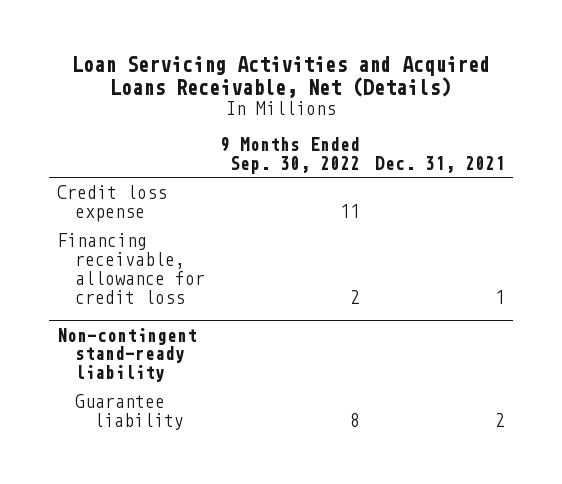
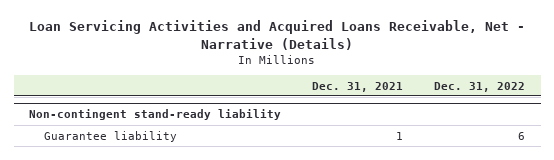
[71,56,490,99] Loan Servicing Activities and Acquired Loans Receivable, Net (Details) -> [29,20,526,50] Loan Servicing Activities and Acquired Loans Receivable, Net - Narrative (Details)
[220,136,361,174] 9 Months Ended Sep. 30, 2022 -> none
none -> [434,81,526,92] Dec. 31, 2022
[56,185,167,223] Credit loss expense -> none
[56,233,206,304] Financing receivable, allowance for credit loss -> none
[495,413,506,428] 2 -> [396,131,404,140] 1

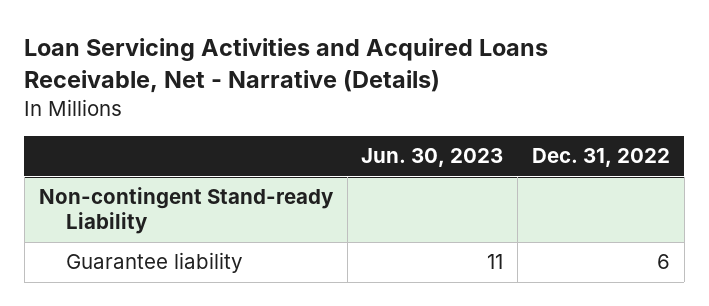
[312,81,404,92] Dec. 31, 2021 -> none
none -> [361,148,504,168] Jun. 30, 2023
[29,109,282,121] Non-contingent stand-ready liability -> [38,187,334,235] Non-contingent Stand-ready Liability

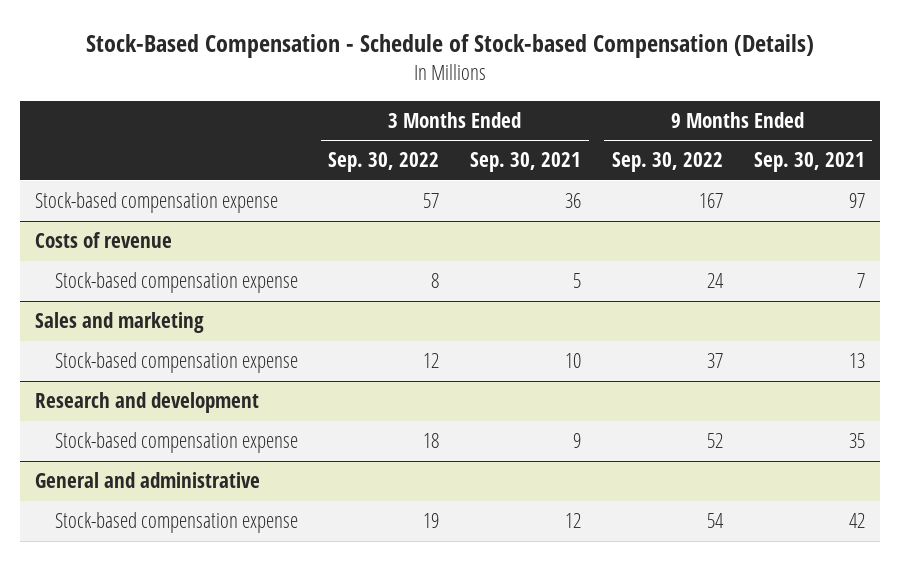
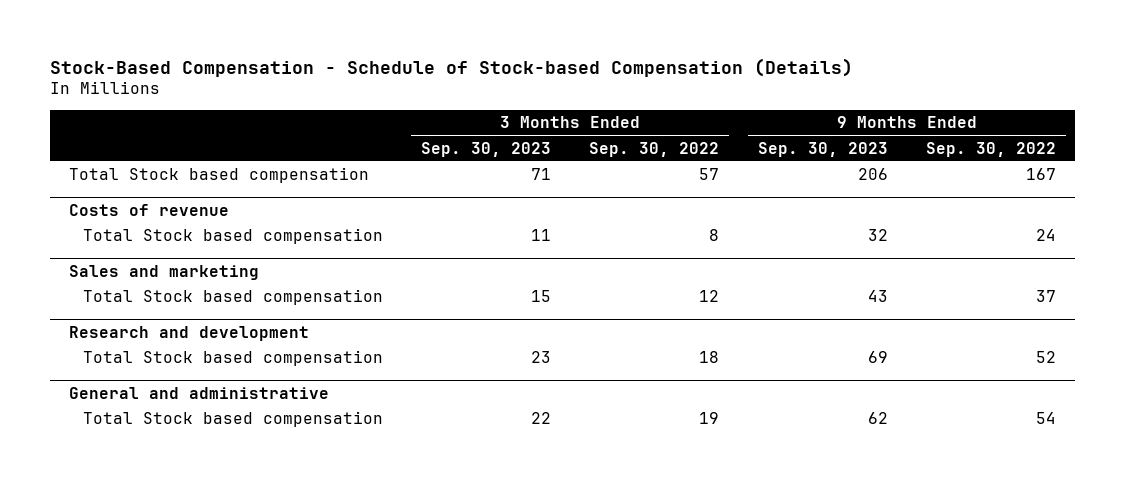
[470,152,582,173] Sep. 30, 2021 -> none
[753,152,865,173] Sep. 30, 2021 -> none
none -> [420,141,551,157] Sep. 30, 2023
none -> [757,141,888,157] Sep. 30, 2023
[35,192,279,214] Stock-based compensation expense -> [68,167,369,184] Total Stock based compensation
[54,272,298,294] Stock-based compensation expense -> [82,228,383,245] Total Stock based compensation
[54,352,298,374] Stock-based compensation expense -> [82,289,383,306] Total Stock based compensation
[54,432,298,454] Stock-based compensation expense -> [82,350,383,367] Total Stock based compensation
[54,512,298,534] Stock-based compensation expense -> [82,411,383,428] Total Stock based compensation

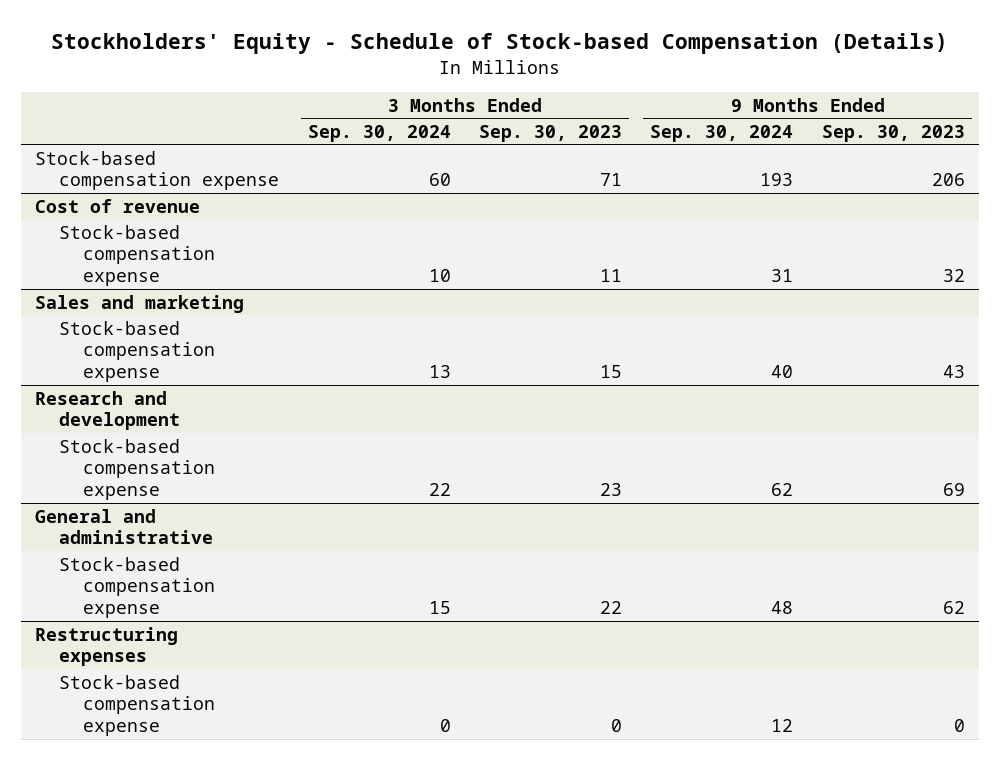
[49,57,853,77] Stock-Based Compensation - Schedule of Stock-based Compensation (Details) -> [51,33,949,55] Stockholders' Equity - Schedule of Stock-based Compensation (Details)
[589,141,720,157] Sep. 30, 2022 -> none
[925,141,1056,157] Sep. 30, 2022 -> none
none -> [307,124,451,142] Sep. 30, 2024
none -> [650,124,794,142] Sep. 30, 2024
[68,167,369,184] Total Stock based compensation -> [35,150,280,191] Stock-based compensation expense
[68,203,229,216] Costs of revenue -> [35,198,201,213] Cost of revenue
[82,228,383,245] Total Stock based compensation -> [59,224,216,286] Stock-based compensation expense
[82,289,383,306] Total Stock based compensation -> [59,320,216,382] Stock-based compensation expense
[82,350,383,367] Total Stock based compensation -> [59,438,216,500] Stock-based compensation expense
[82,411,383,428] Total Stock based compensation -> [59,556,216,618] Stock-based compensation expense
none -> [35,626,179,667] Restructuring expenses
none -> [59,674,216,736] Stock-based compensation expense

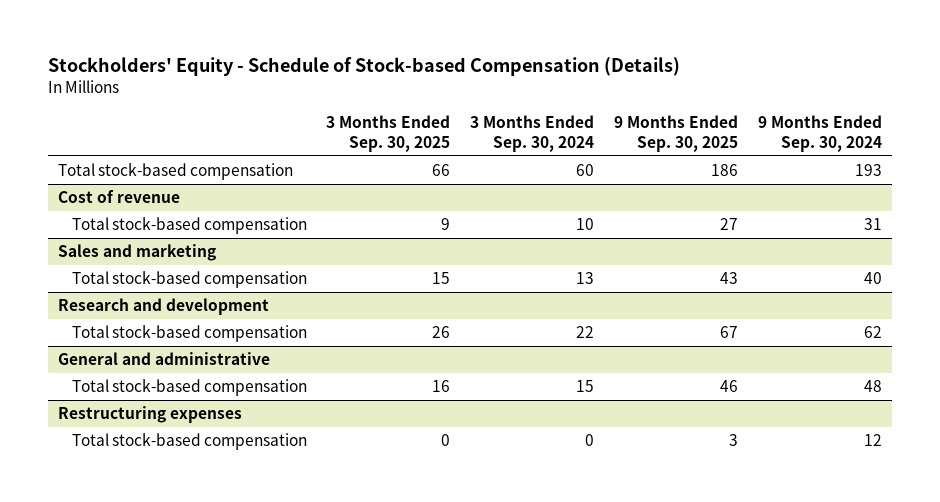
[479,124,623,142] Sep. 30, 2023 -> none
[821,124,965,142] Sep. 30, 2023 -> none
none -> [326,114,451,152] 3 Months Ended Sep. 30, 2025
none -> [613,114,738,152] 9 Months Ended Sep. 30, 2025
[35,150,280,191] Stock-based compensation expense -> [57,163,293,181] Total stock-based compensation
[59,224,216,286] Stock-based compensation expense -> [71,217,307,235] Total stock-based compensation
[59,320,216,382] Stock-based compensation expense -> [71,271,307,289] Total stock-based compensation
[59,438,216,500] Stock-based compensation expense -> [71,325,307,343] Total stock-based compensation
[59,556,216,618] Stock-based compensation expense -> [71,379,307,397] Total stock-based compensation
[59,674,216,736] Stock-based compensation expense -> [71,433,307,451] Total stock-based compensation

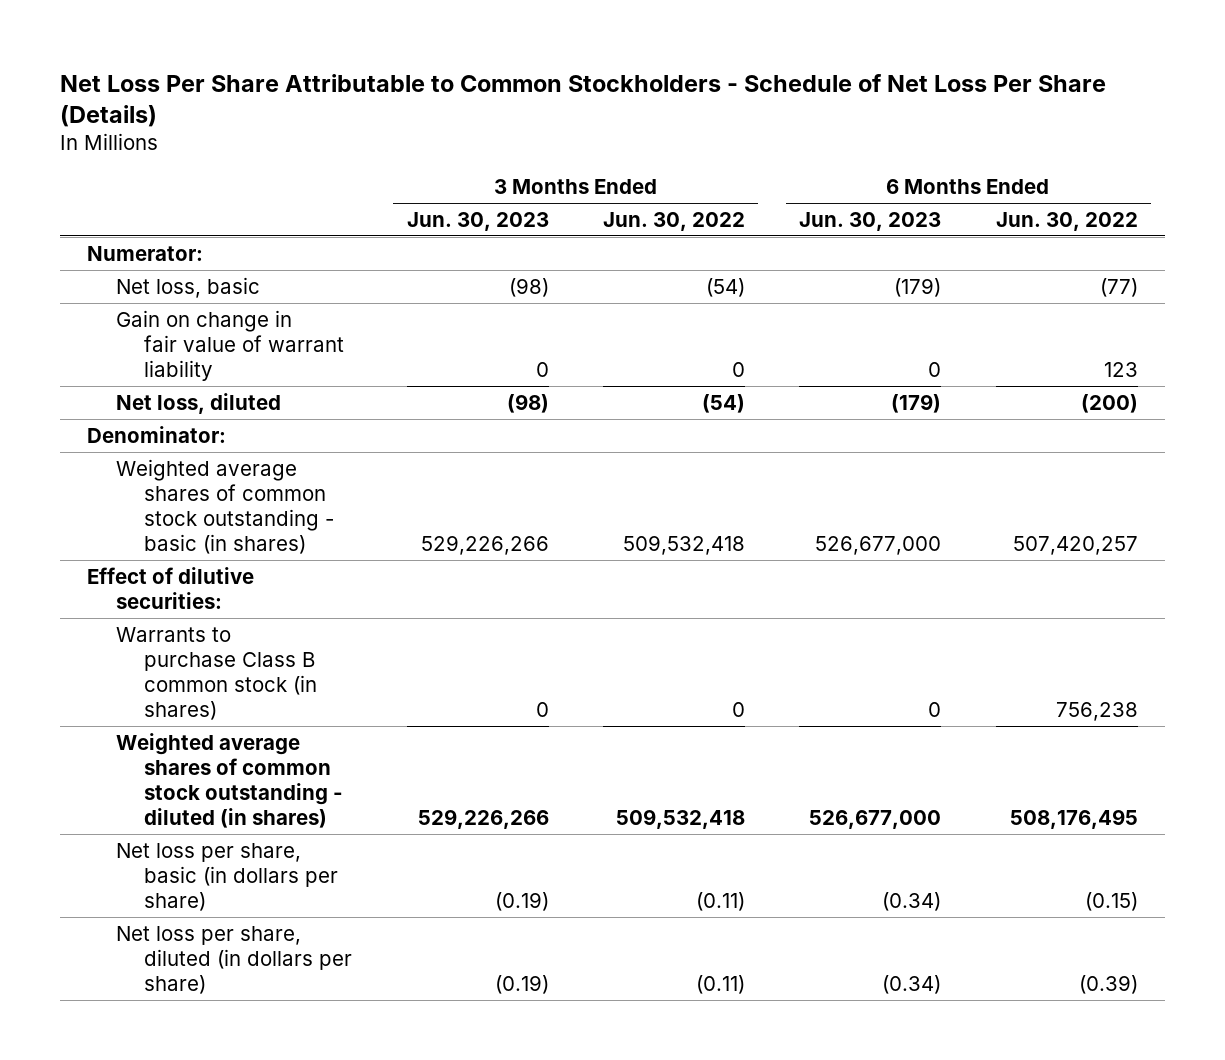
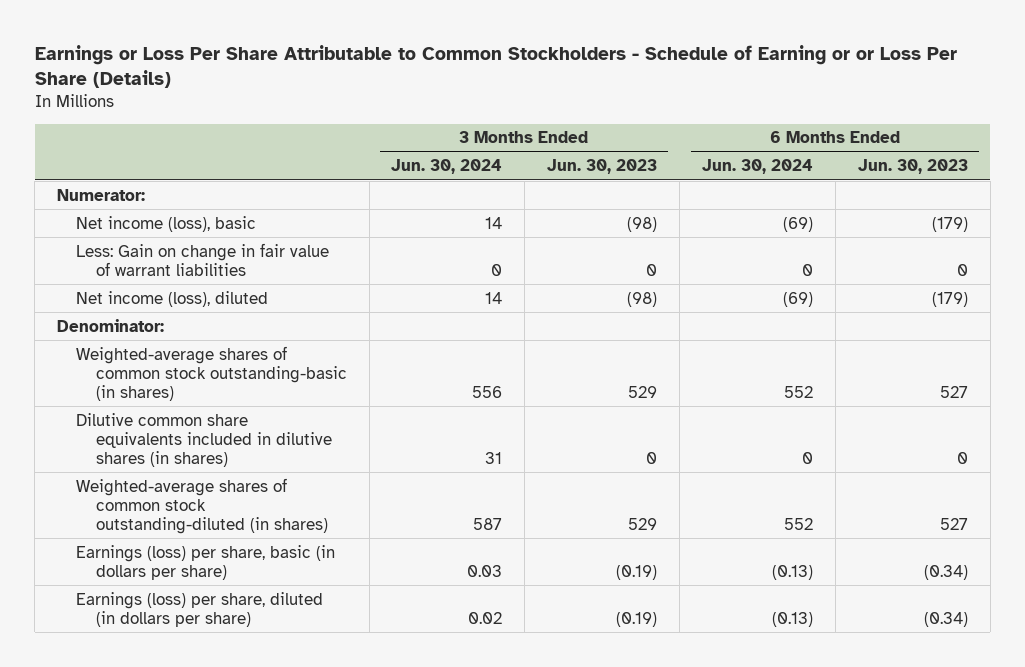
[60,73,1107,128] Net Loss Per Share Attributable to Common Stockholders - Schedule of Net Loss Per Share (Details) -> [34,44,957,89] Earnings or Loss Per Share Attributable to Common Stockholders - Schedule of Earning or or Loss Per Share (Details)
[602,211,745,231] Jun. 30, 2022 -> none
[995,211,1138,231] Jun. 30, 2022 -> none
none -> [391,159,503,175] Jun. 30, 2024
none -> [702,159,814,175] Jun. 30, 2024
[115,276,260,298] Net loss, basic -> [76,215,257,232] Net income (loss), basic
[115,309,345,382] Gain on change in fair value of warrant liability -> [76,242,330,276] Less: Gain on change in fair value of warrant liabilities
[115,392,281,414] Net loss, diluted -> [76,290,269,307] Net income (loss), diluted
[87,566,255,609] Effect of dilutive securities: -> none
[115,626,318,721] Warrants to purchase Class B common stock (in shares) -> none
[115,458,335,555] Weighted average shares of common stock outstanding - basic (in shares) -> [76,345,347,401] Weighted-average shares of common stock outstanding-basic (in shares)
[420,535,549,556] 529,226,266 -> [628,385,658,398] 529
[815,536,942,556] 526,677,000 -> [939,385,968,398] 527
none -> [76,412,332,467] Dilutive common share equivalents included in dilutive shares (in shares)
[115,732,344,829] Weighted average shares of common stock outstanding - diluted (in shares) -> [76,477,328,534] Weighted-average shares of common stock outstanding-diluted (in shares)
[417,809,549,830] 529,226,266 -> [628,517,658,530] 529
[809,810,942,830] 526,677,000 -> [939,517,968,530] 527
[115,842,339,912] Net loss per share, basic (in dollars per share) -> [76,544,336,580] Earnings (loss) per share, basic (in dollars per share)
[115,925,353,995] Net loss per share, diluted (in dollars per share) -> [76,591,324,627] Earnings (loss) per share, diluted (in dollars per share)

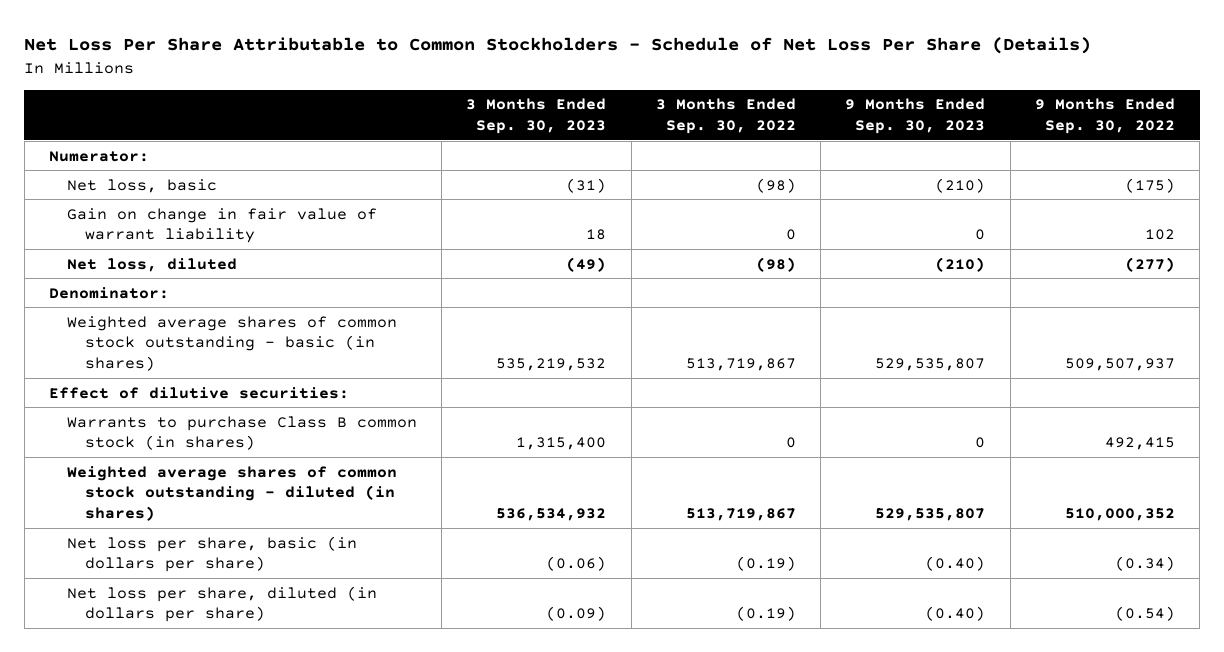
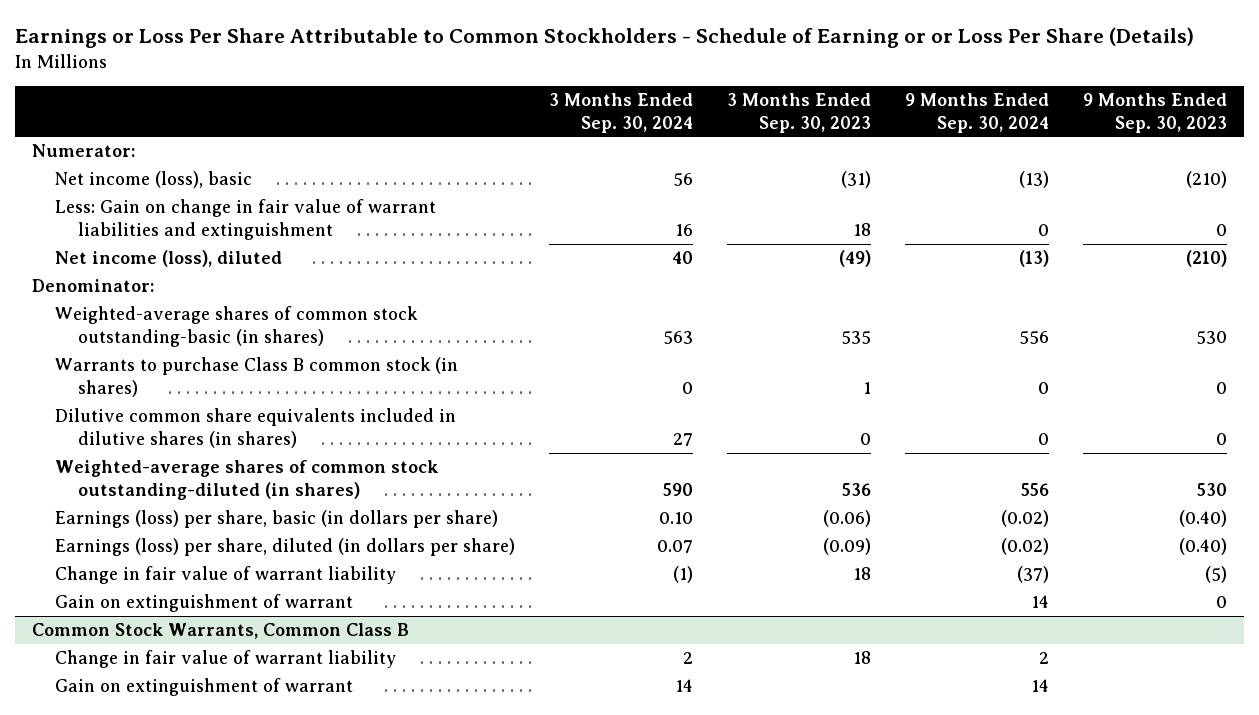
[24,37,1092,55] Net Loss Per Share Attributable to Common Stockholders - Schedule of Net Loss Per Share (Details) -> [15,27,1195,49] Earnings or Loss Per Share Attributable to Common Stockholders - Schedule of Earning or or Loss Per Share (Details)
[655,98,796,135] 3 Months Ended Sep. 30, 2022 -> none
[1034,98,1175,135] 9 Months Ended Sep. 30, 2022 -> none
none -> [549,92,694,133] 3 Months Ended Sep. 30, 2024
none -> [905,92,1050,133] 9 Months Ended Sep. 30, 2024
[67,178,218,193] Net loss, basic -> [55,171,253,189] Net income (loss), basic
[67,207,378,244] Gain on change in fair value of warrant liability -> [55,199,437,241] Less: Gain on change in fair value of warrant liabilities and extinguishment
[67,257,238,272] Net loss, diluted -> [55,250,283,268] Net income (loss), diluted
[49,386,350,399] Effect of dilutive securities: -> none
[67,315,398,372] Weighted average shares of common stock outstanding - basic (in shares) -> [55,306,419,348] Weighted-average shares of common stock outstanding-basic (in shares)
[496,358,607,372] 535,219,532 -> [841,331,872,345] 535
[875,358,986,372] 529,535,807 -> [1196,331,1228,345] 530
[516,437,607,451] 1,315,400 -> [863,382,872,395] 1
none -> [55,408,457,449] Dilutive common share equivalents included in dilutive shares (in shares)
[67,465,398,522] Weighted average shares of common stock outstanding - diluted (in shares) -> [55,460,439,501] Weighted-average shares of common stock outstanding-diluted (in shares)
[496,508,607,522] 536,534,932 -> [842,483,872,497] 536
[875,508,986,522] 529,535,807 -> [1197,483,1228,497] 530
[67,535,358,573] Net loss per share, basic (in dollars per share) -> [55,510,499,529] Earnings (loss) per share, basic (in dollars per share)
[67,585,378,623] Net loss per share, diluted (in dollars per share) -> [55,538,516,557] Earnings (loss) per share, diluted (in dollars per share)
none -> [55,566,397,585] Change in fair value of warrant liability
none -> [55,594,354,613] Gain on extinguishment of warrant
none -> [32,623,410,640] Common Stock Warrants, Common Class B
none -> [55,650,397,669] Change in fair value of warrant liability
none -> [55,678,354,697] Gain on extinguishment of warrant

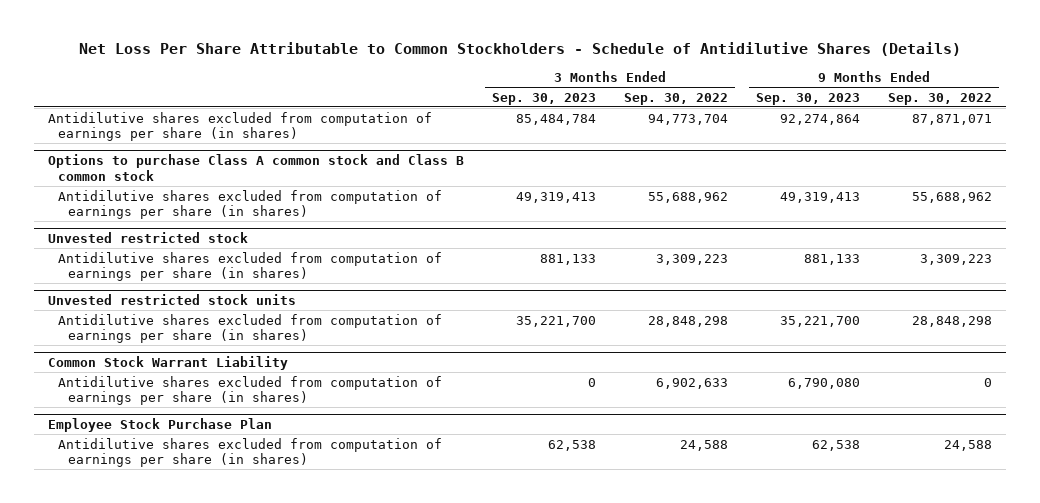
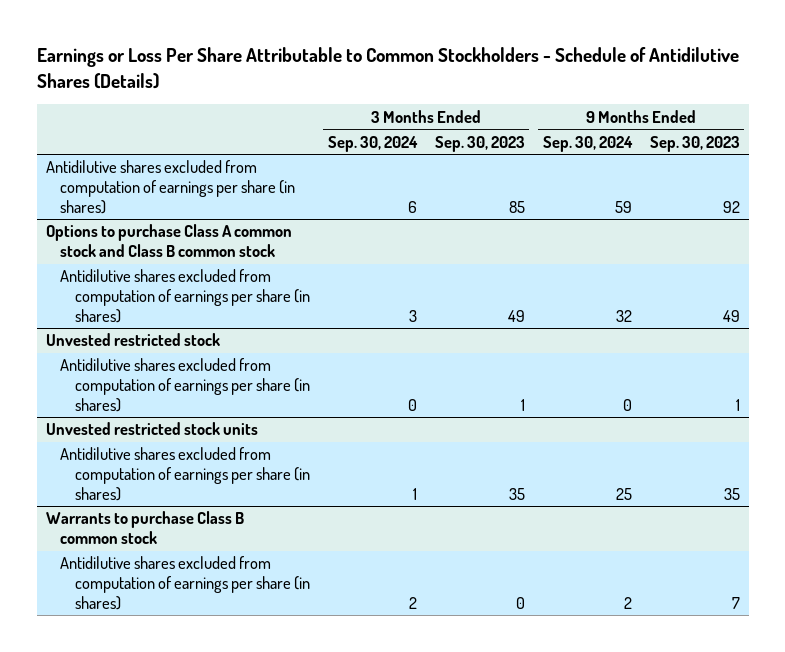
[79,42,962,57] Net Loss Per Share Attributable to Common Stockholders - Schedule of Antidilutive Shares (Details) -> [36,47,739,89] Earnings or Loss Per Share Attributable to Common Stockholders - Schedule of Antidilutive Shares (Details)
[624,92,729,105] Sep. 30, 2022 -> none
[888,92,993,105] Sep. 30, 2022 -> none
none -> [327,135,418,152] Sep. 30, 2024
none -> [542,135,633,152] Sep. 30, 2024
[516,113,597,125] 85,484,784 -> [508,200,525,213] 85
[780,113,861,125] 92,274,864 -> [722,200,740,213] 92
[516,191,597,203] 49,319,413 -> [507,309,525,322] 49
[780,191,861,203] 49,319,413 -> [722,309,740,322] 49
[540,253,597,265] 881,133 -> [520,398,525,411] 1
[804,253,861,265] 881,133 -> [735,398,740,411] 1
[47,418,272,433] Employee Stock Purchase Plan -> none
[58,437,443,467] Antidilutive shares excluded from computation of earnings per share (in shares) -> none
[516,315,597,327] 35,221,700 -> [508,487,525,500] 35
[780,315,861,327] 35,221,700 -> [723,487,740,500] 35
[47,356,288,371] Common Stock Warrant Liability -> [45,511,244,545] Warrants to purchase Class B common stock
[788,377,861,389] 6,790,080 -> [731,596,740,609] 7

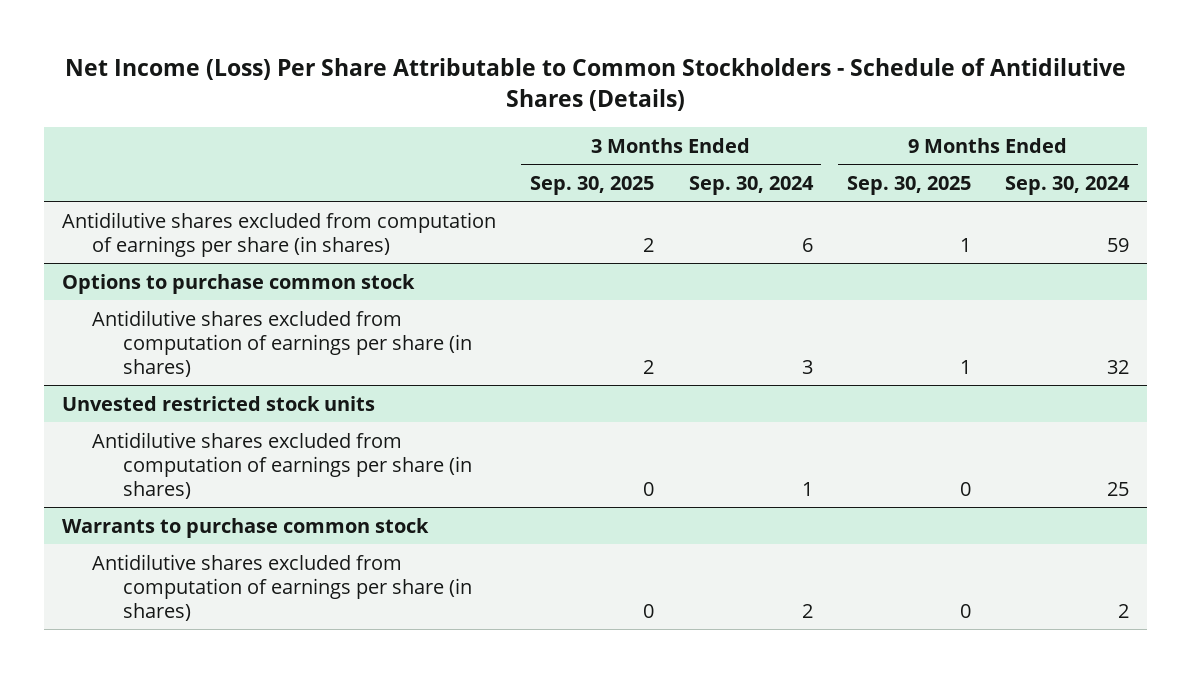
[36,47,739,89] Earnings or Loss Per Share Attributable to Common Stockholders - Schedule of Antidilutive Shares (Details) -> [64,57,1126,112] Net Income (Loss) Per Share Attributable to Common Stockholders - Schedule of Antidilutive Shares (Details)
[434,135,525,152] Sep. 30, 2023 -> none
[649,135,740,152] Sep. 30, 2023 -> none
none -> [530,175,655,195] Sep. 30, 2025
none -> [847,175,972,195] Sep. 30, 2025
[45,224,292,258] Options to purchase Class A common stock and Class B common stock -> [61,273,415,294] Options to purchase common stock
[45,333,220,347] Unvested restricted stock -> none
[60,358,310,412] Antidilutive shares excluded from computation of earnings per share (in shares) -> none
[45,511,244,545] Warrants to purchase Class B common stock -> [61,517,429,538] Warrants to purchase common stock

